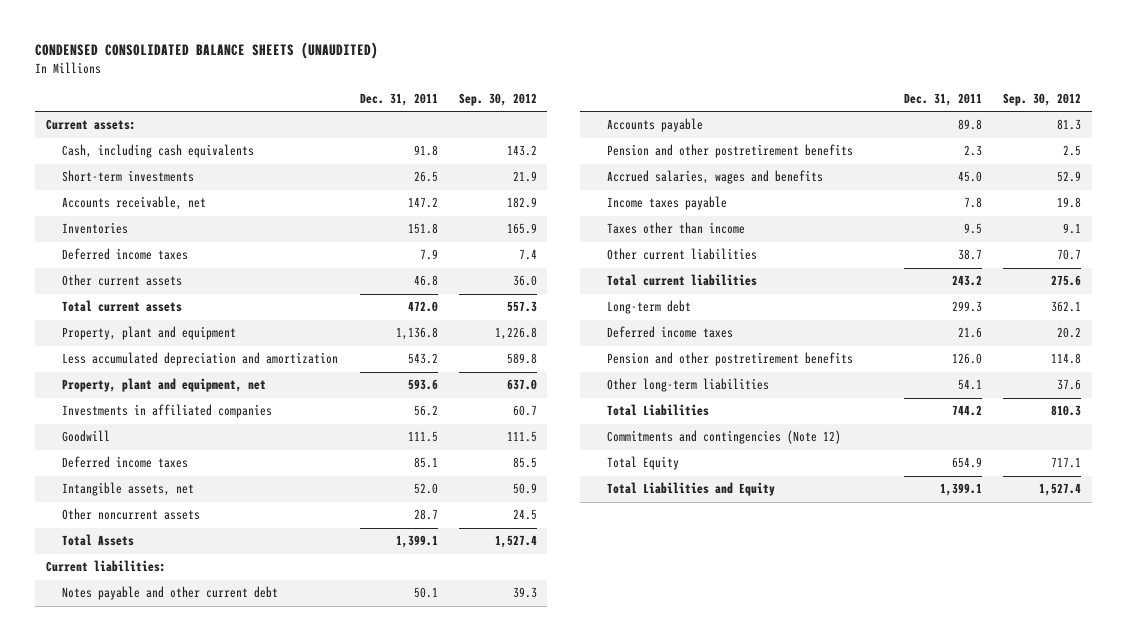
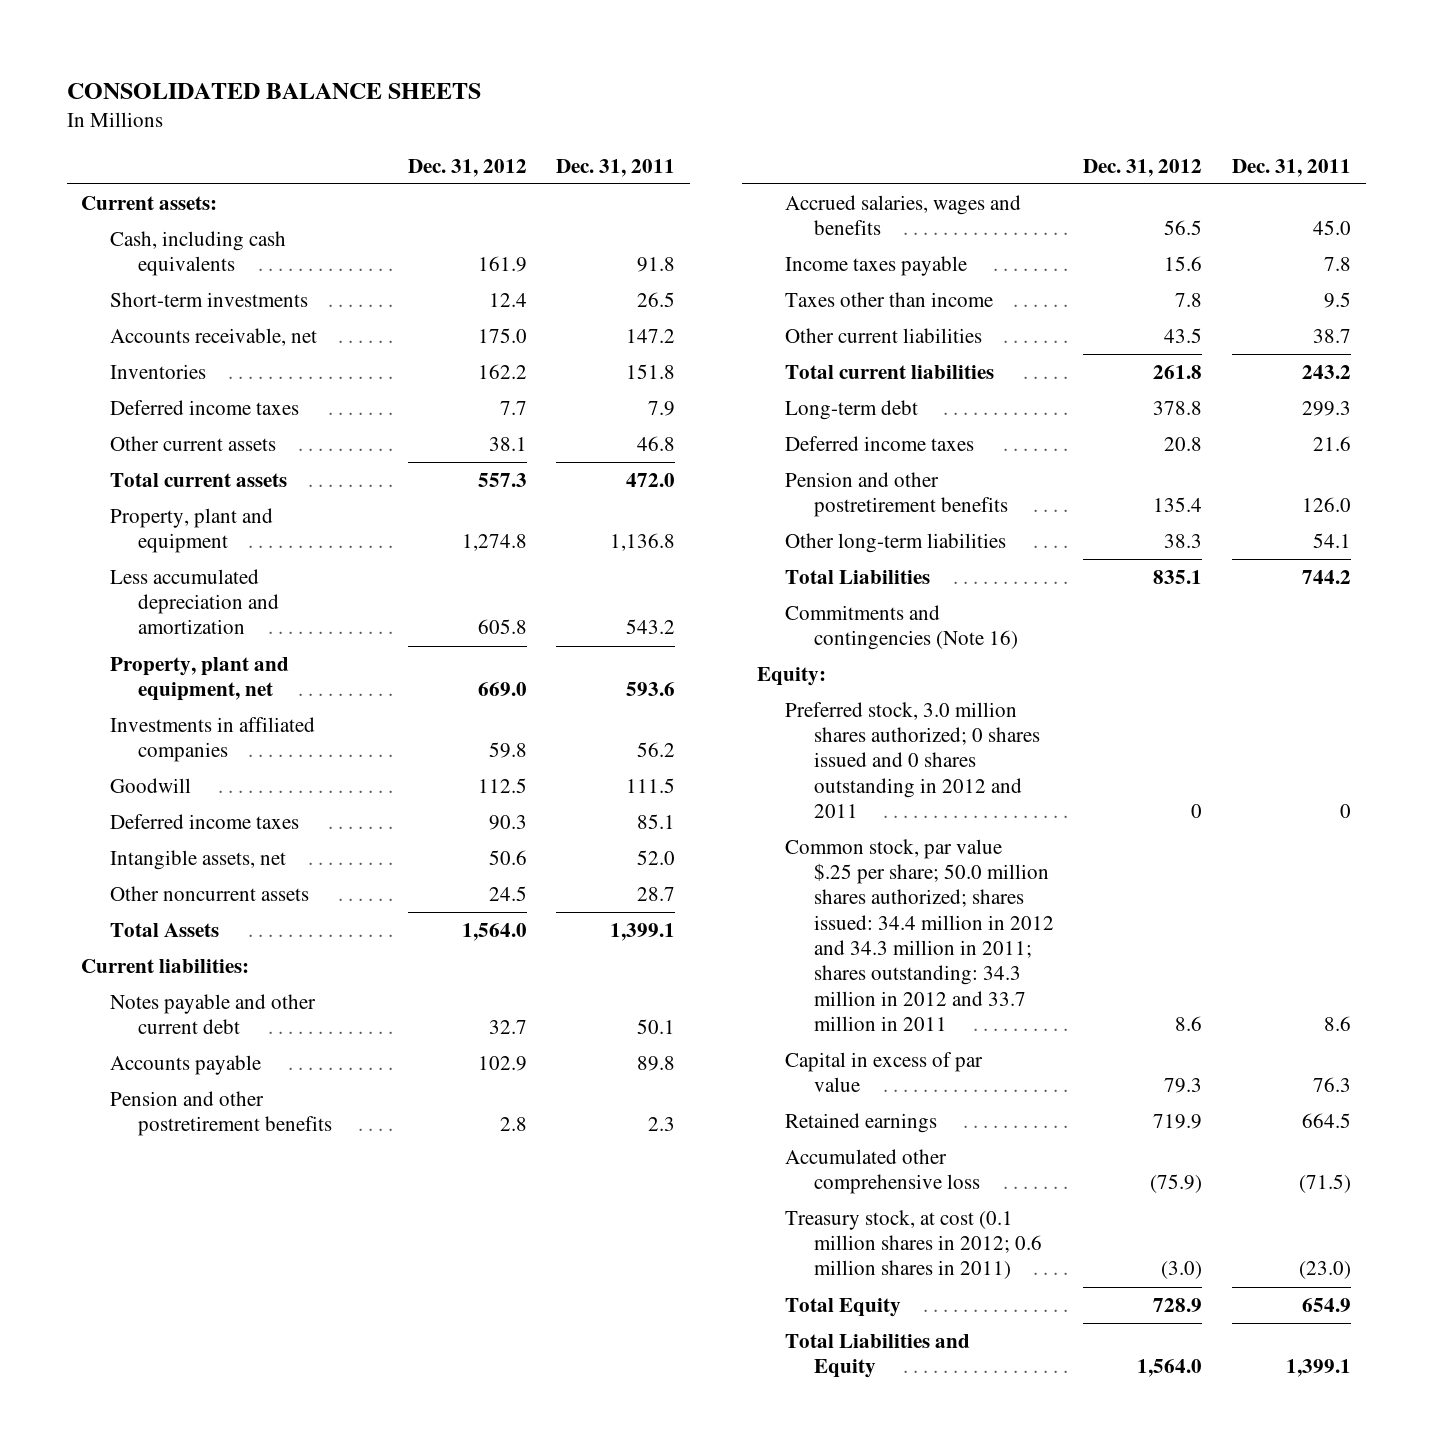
[35,42,379,60] CONDENSED CONSOLIDATED BALANCE SHEETS (UNAUDITED) -> [66,83,481,100] CONSOLIDATED BALANCE SHEETS
[458,93,537,107] Sep. 30, 2012 -> none
none -> [407,158,527,177] Dec. 31, 2012
[606,430,841,445] Commitments and contingencies (Note 12) -> [785,604,1018,651] Commitments and contingencies (Note 16)
none -> [756,666,826,686] Equity:
none -> [785,701,1040,819] Preferred stock, 3.0 million shares authorized; 0 shares issued and 0 shares outstanding in 2012 and 2011
none -> [785,838,1054,1031] Common stock, par value $.25 per share; 50.0 million shares authorized; shares issued: 34.4 million in 2012 and 34.3 million in 2011; shares outstanding: 34.3 million in 2012 and 33.7 million in 2011
none -> [785,1051,984,1093] Capital in excess of par value
none -> [785,1112,938,1133] Retained earnings
none -> [785,1148,980,1195] Accumulated other comprehensive loss
none -> [785,1209,1042,1280] Treasury stock, at cost (0.1 million shares in 2012; 0.6 million shares in 2011)

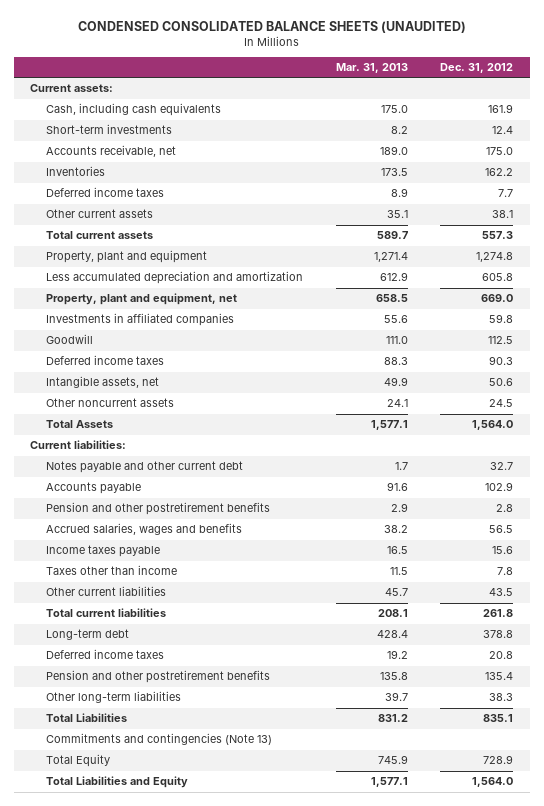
[66,83,481,100] CONSOLIDATED BALANCE SHEETS -> [77,20,466,33] CONDENSED CONSOLIDATED BALANCE SHEETS (UNAUDITED)
[556,158,676,177] Dec. 31, 2011 -> none
none -> [335,63,408,74] Mar. 31, 2013
[756,666,826,686] Equity: -> none
[785,701,1040,819] Preferred stock, 3.0 million shares authorized; 0 shares issued and 0 shares outstanding in 2012 and 2011 -> none
[785,838,1054,1031] Common stock, par value $.25 per share; 50.0 million shares authorized; shares issued: 34.4 million in 2012 and 34.3 million in 2011; shares outstanding: 34.3 million in 2012 and 33.7 million in 2011 -> none
[785,1051,984,1093] Capital in excess of par value -> none
[785,1112,938,1133] Retained earnings -> none
[785,1148,980,1195] Accumulated other comprehensive loss -> none
[785,1209,1042,1280] Treasury stock, at cost (0.1 million shares in 2012; 0.6 million shares in 2011) -> none
[785,604,1018,651] Commitments and contingencies (Note 16) -> [46,733,273,746] Commitments and contingencies (Note 13)

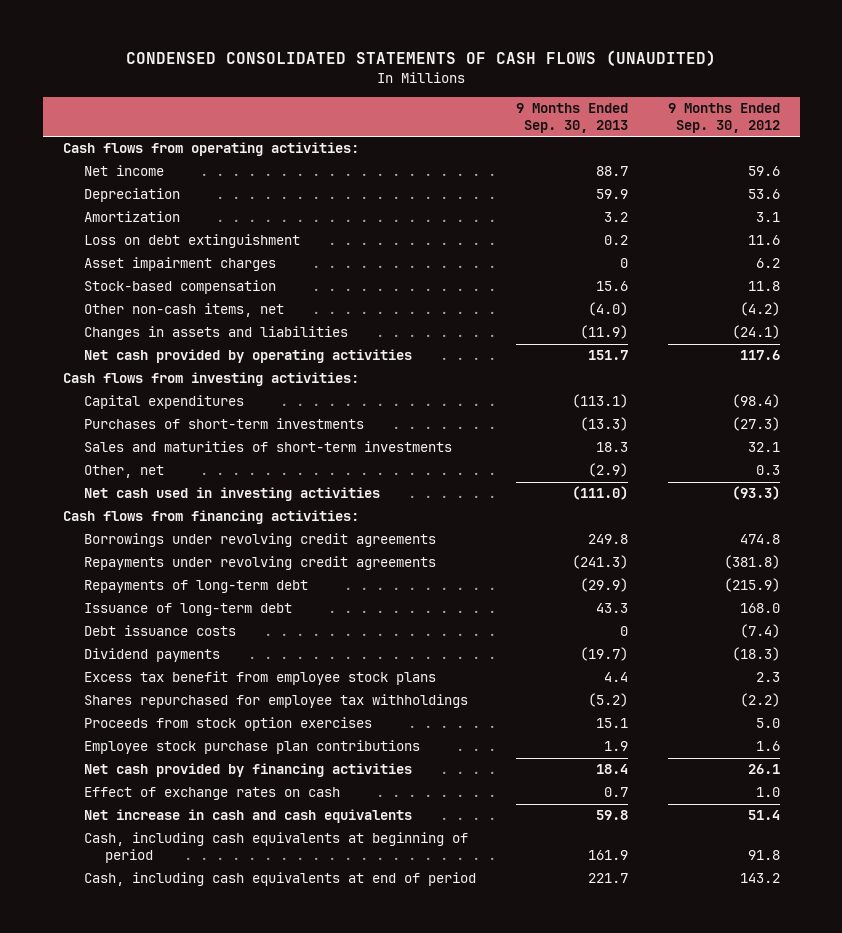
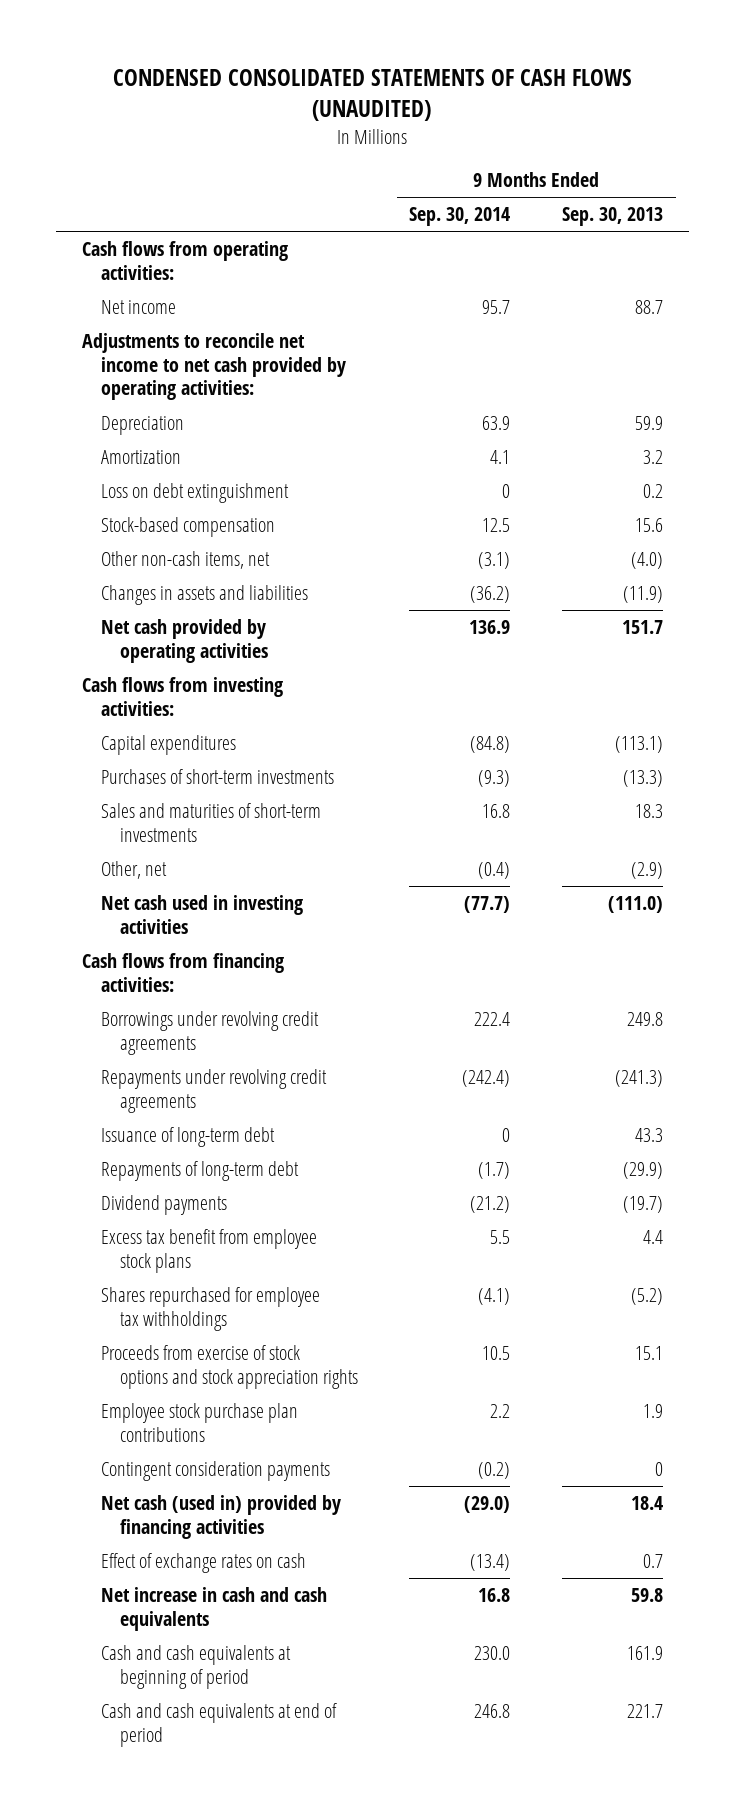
[667,103,780,134] 9 Months Ended Sep. 30, 2012 -> none
none -> [409,207,511,227] Sep. 30, 2014
none -> [81,333,346,401] Adjustments to reconcile net income to net cash provided by operating activities:
[83,257,276,272] Asset impairment charges -> none
[83,625,236,637] Debt issuance costs -> none
[83,580,308,594] Repayments of long-term debt -> [100,1161,299,1182] Repayments of long-term debt
[83,717,372,732] Proceeds from stock option exercises -> [100,1345,358,1389] Proceeds from exercise of stock options and stock appreciation rights
none -> [100,1461,330,1482] Contingent consideration payments
[83,763,412,778] Net cash provided by financing activities -> [100,1495,341,1539] Net cash (used in) provided by financing activities
[83,832,468,864] Cash, including cash equivalents at beginning of period -> [100,1645,291,1689] Cash and cash equivalents at beginning of period
[83,872,476,887] Cash, including cash equivalents at end of period -> [100,1703,337,1747] Cash and cash equivalents at end of period

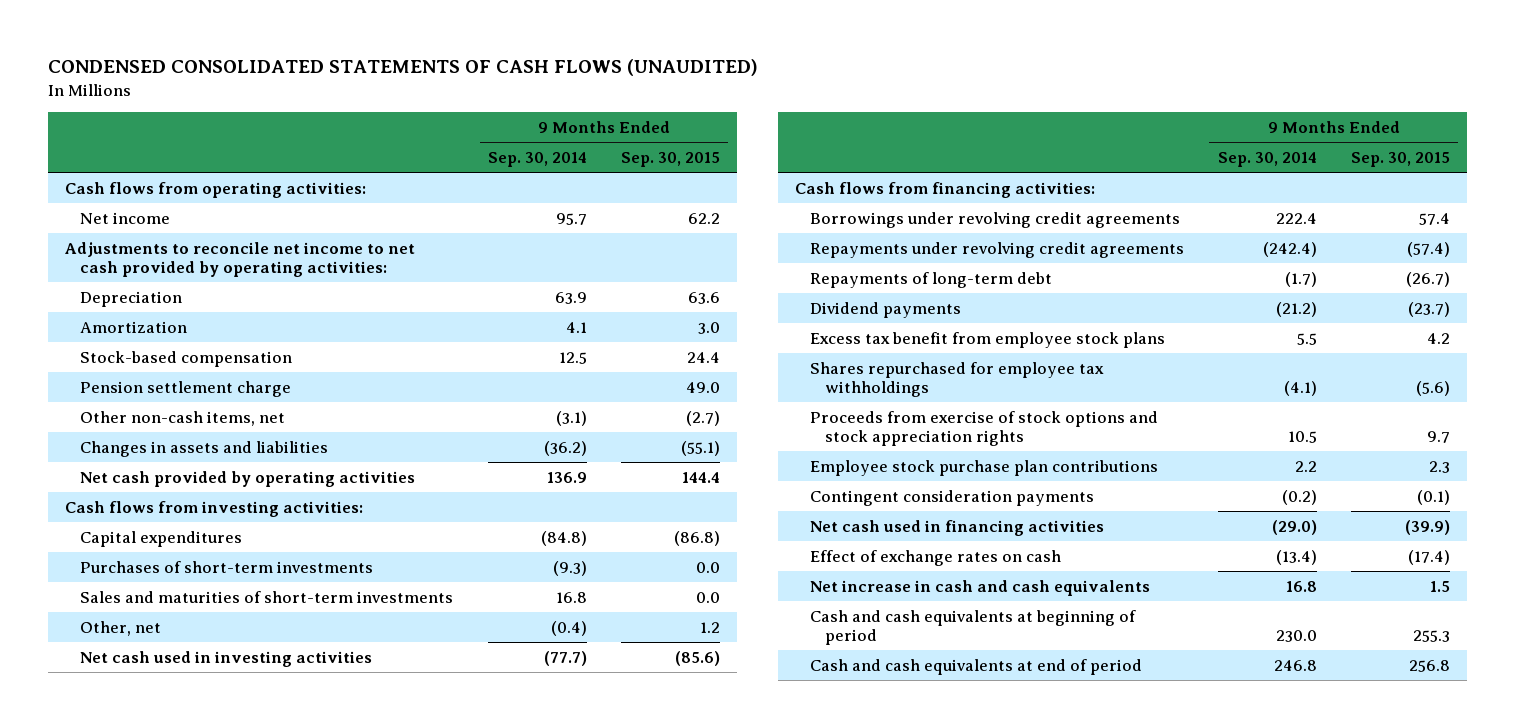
[562,207,664,227] Sep. 30, 2013 -> none
none -> [620,151,720,167] Sep. 30, 2015
[100,483,289,504] Loss on debt extinguishment -> none
none -> [80,380,292,397] Pension settlement charge
[100,1127,275,1148] Issuance of long-term debt -> none
[100,1495,341,1539] Net cash (used in) provided by financing activities -> [810,519,1105,536] Net cash used in financing activities

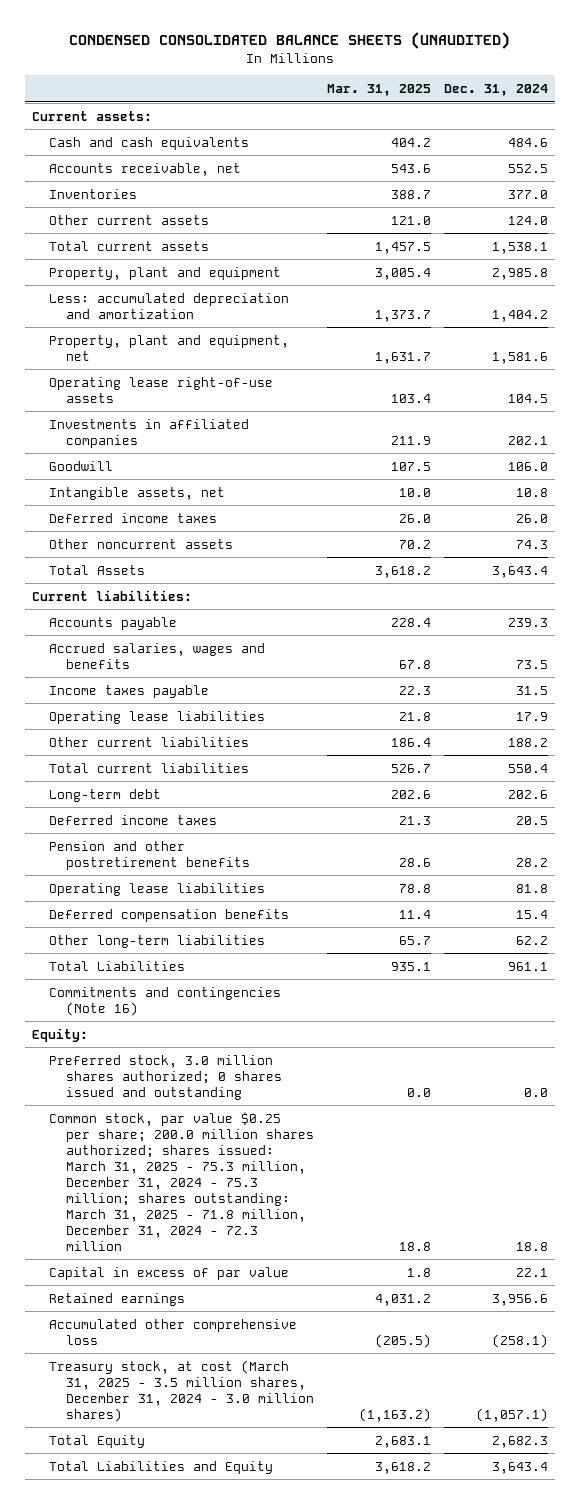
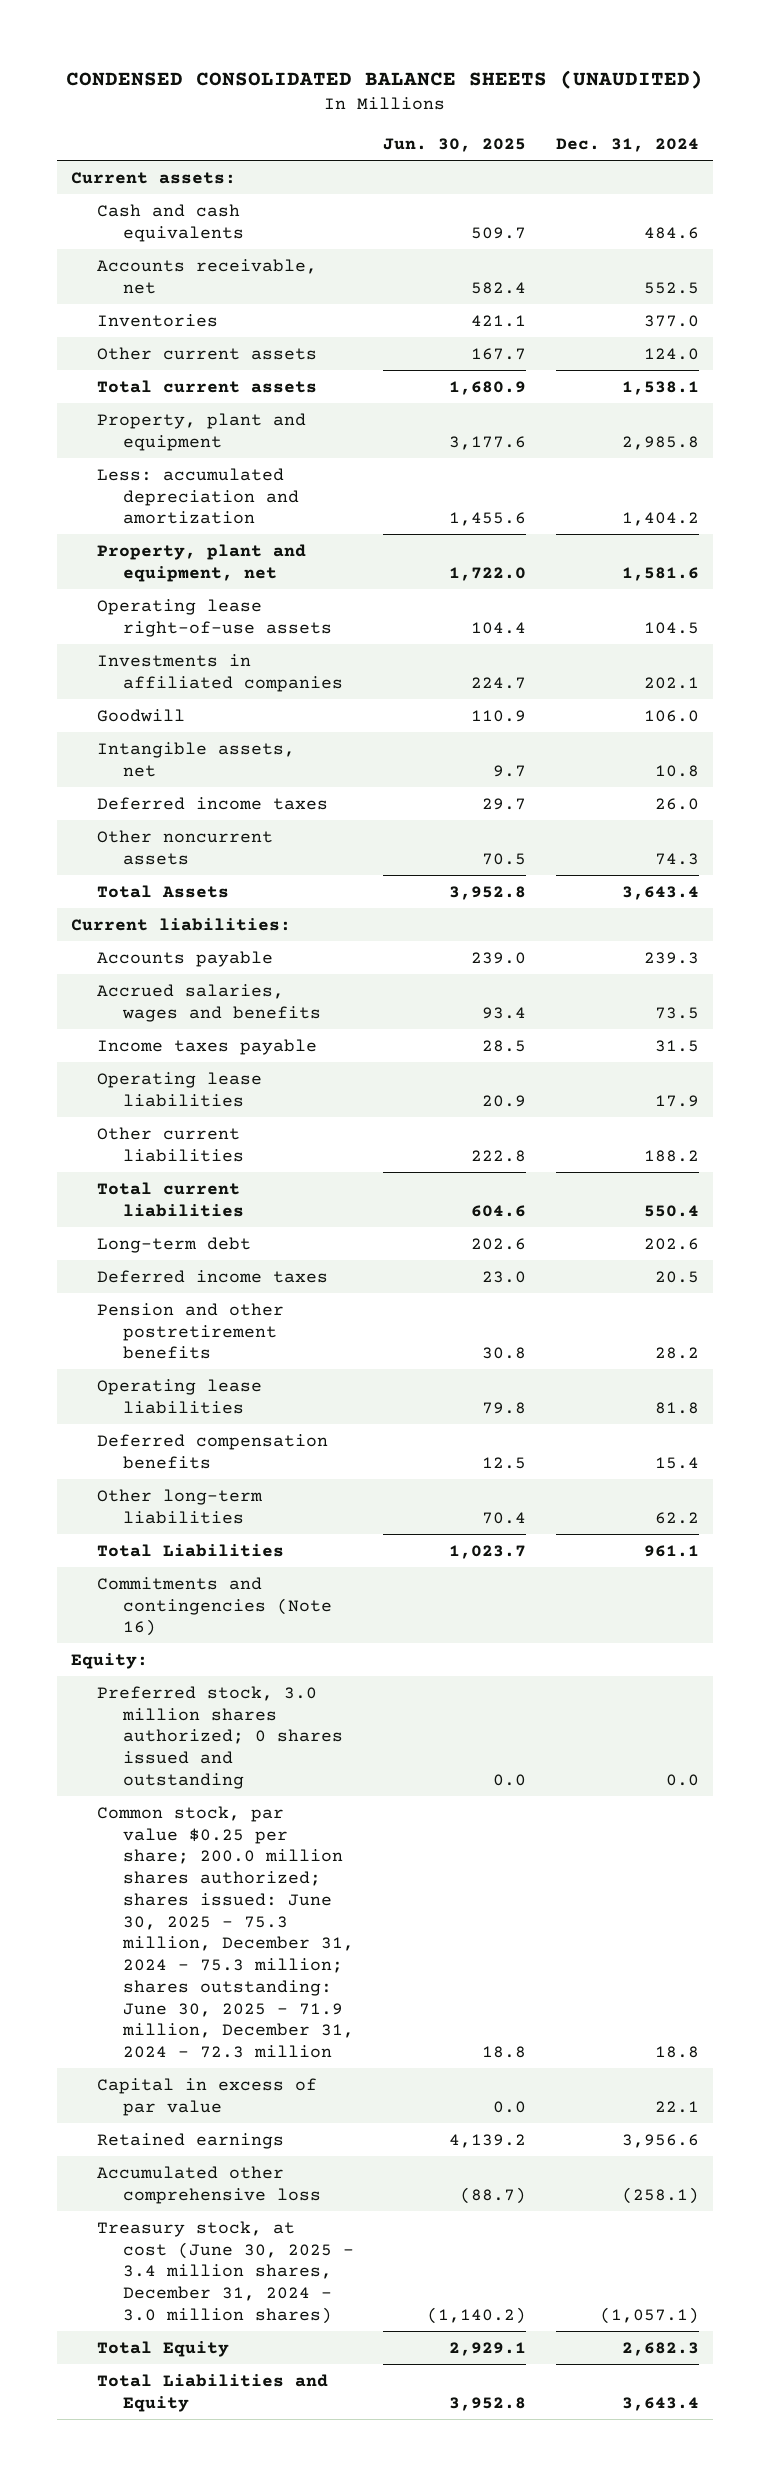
[327,84,432,97] Mar. 31, 2025 -> none
none -> [383,138,527,153] Jun. 30, 2025
[48,1111,314,1251] Common stock, par value $0.25 per share; 200.0 million shares authorized; shares issued: March 31, 2025 - 75.3 million, December 31, 2024 - 75.3 million; shares outstanding: March 31, 2025 - 71.8 million, December 31, 2024 - 72.3 million -> [97,1805,354,2059] Common stock, par value $0.25 per share; 200.0 million shares authorized; shares issued: June 30, 2025 - 75.3 million, December 31, 2024 - 75.3 million; shares outstanding: June 30, 2025 - 71.9 million, December 31, 2024 - 72.3 million
[48,1359,314,1422] Treasury stock, at cost (March 31, 2025 - 3.5 million shares, December 31, 2024 - 3.0 million shares) -> [97,2220,354,2324] Treasury stock, at cost (June 30, 2025 - 3.4 million shares, December 31, 2024 - 3.0 million shares)

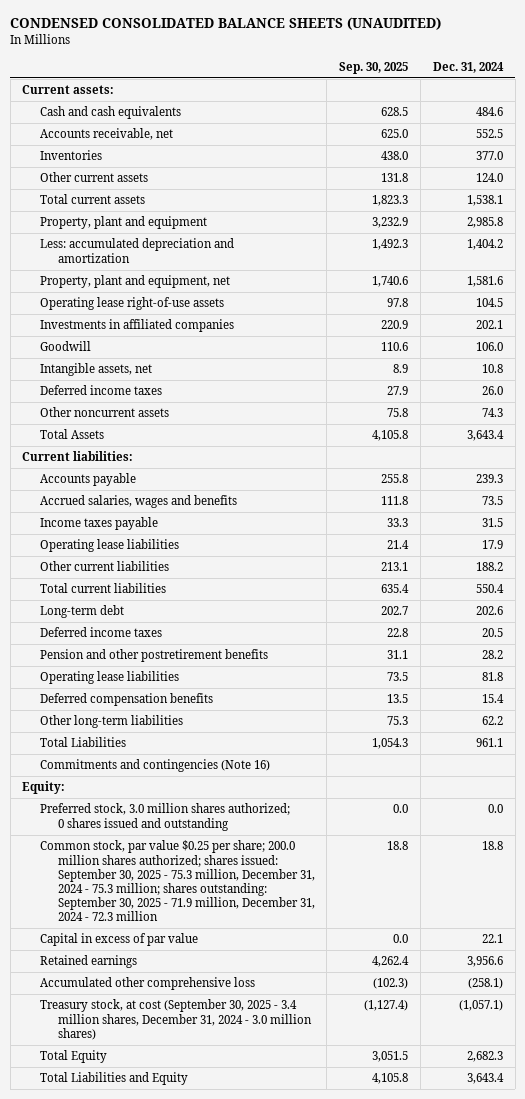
[383,138,527,153] Jun. 30, 2025 -> none
none -> [339,61,409,74] Sep. 30, 2025
[97,1805,354,2059] Common stock, par value $0.25 per share; 200.0 million shares authorized; shares issued: June 30, 2025 - 75.3 million, December 31, 2024 - 75.3 million; shares outstanding: June 30, 2025 - 71.9 million, December 31, 2024 - 72.3 million -> [40,840,315,922] Common stock, par value $0.25 per share; 200.0 million shares authorized; shares issued: September 30, 2025 - 75.3 million, December 31, 2024 - 75.3 million; shares outstanding: September 30, 2025 - 71.9 million, December 31, 2024 - 72.3 million
[97,2220,354,2324] Treasury stock, at cost (June 30, 2025 - 3.4 million shares, December 31, 2024 - 3.0 million shares) -> [40,999,312,1040] Treasury stock, at cost (September 30, 2025 - 3.4 million shares, December 31, 2024 - 3.0 million shares)

